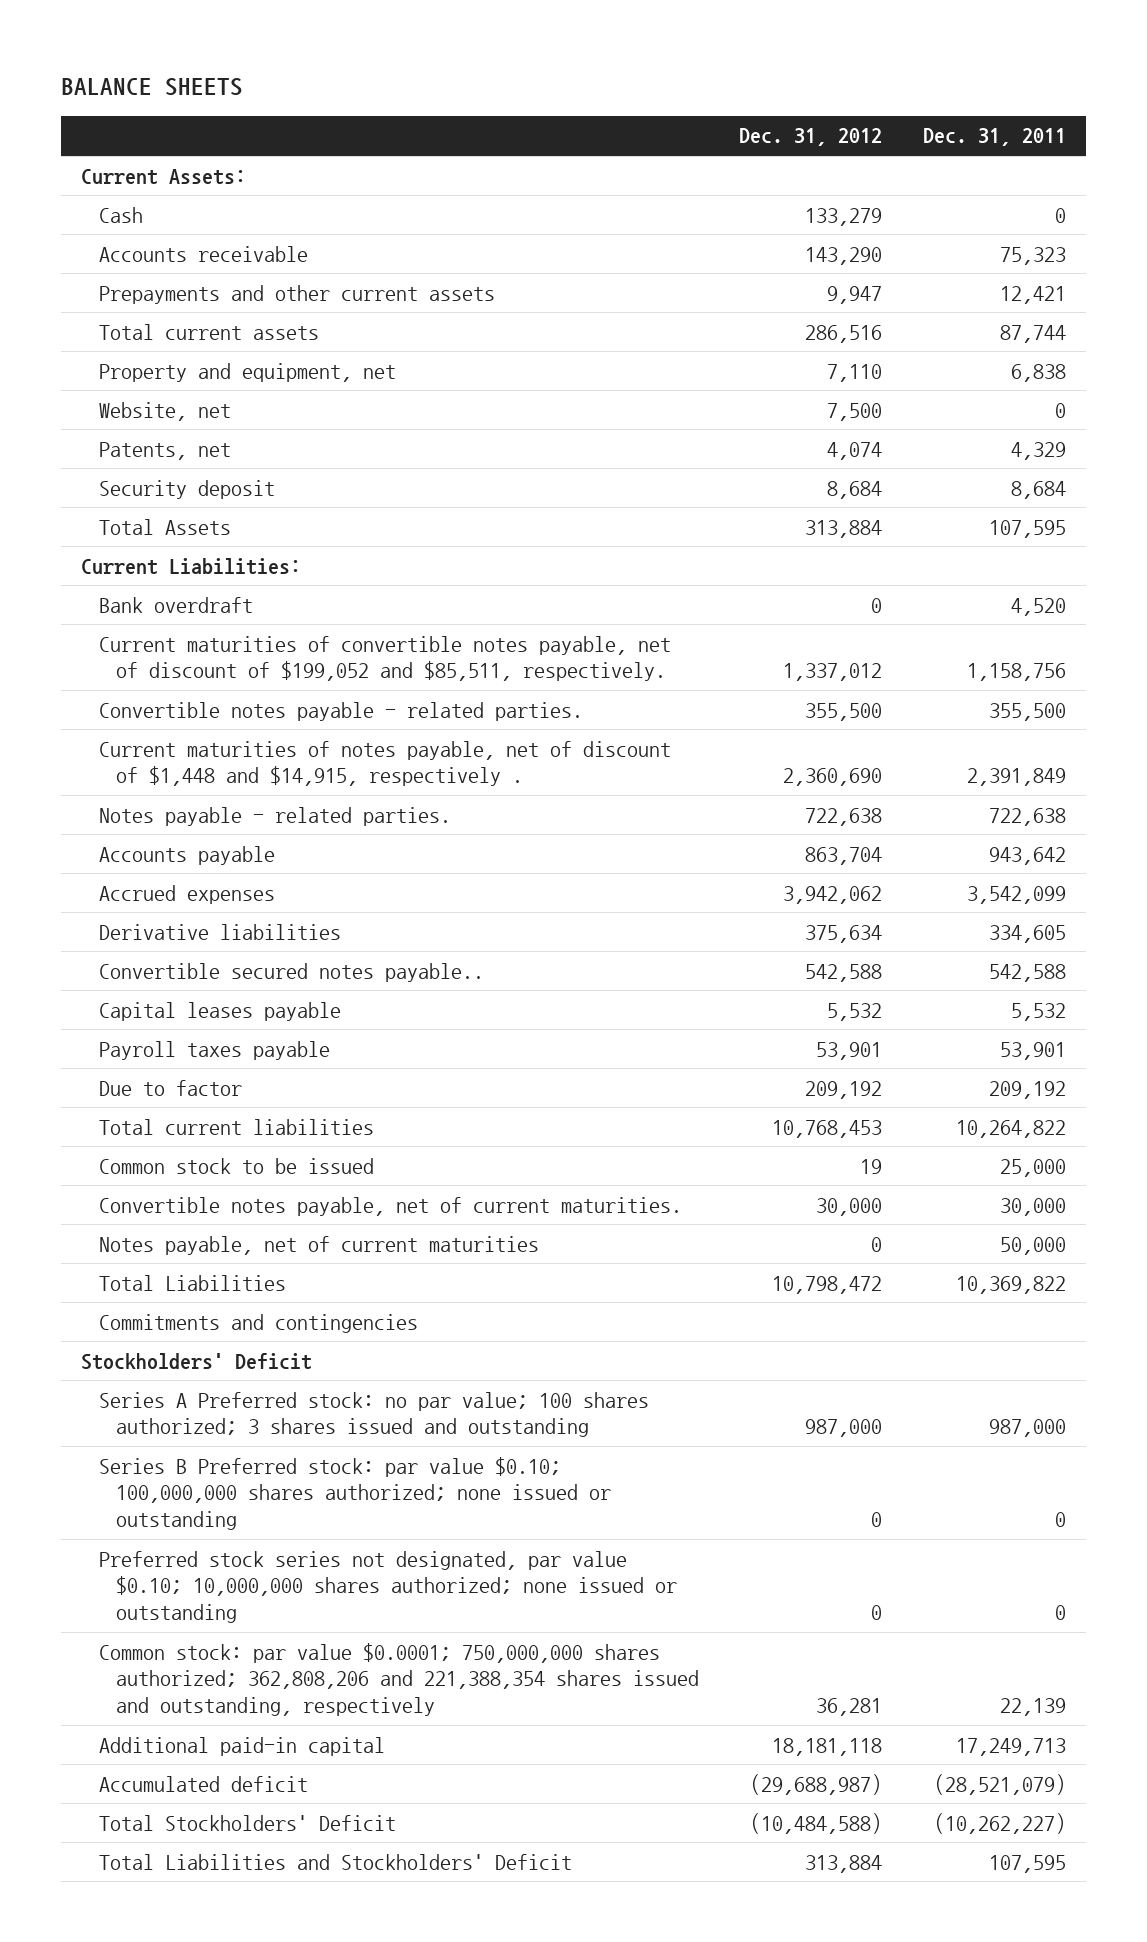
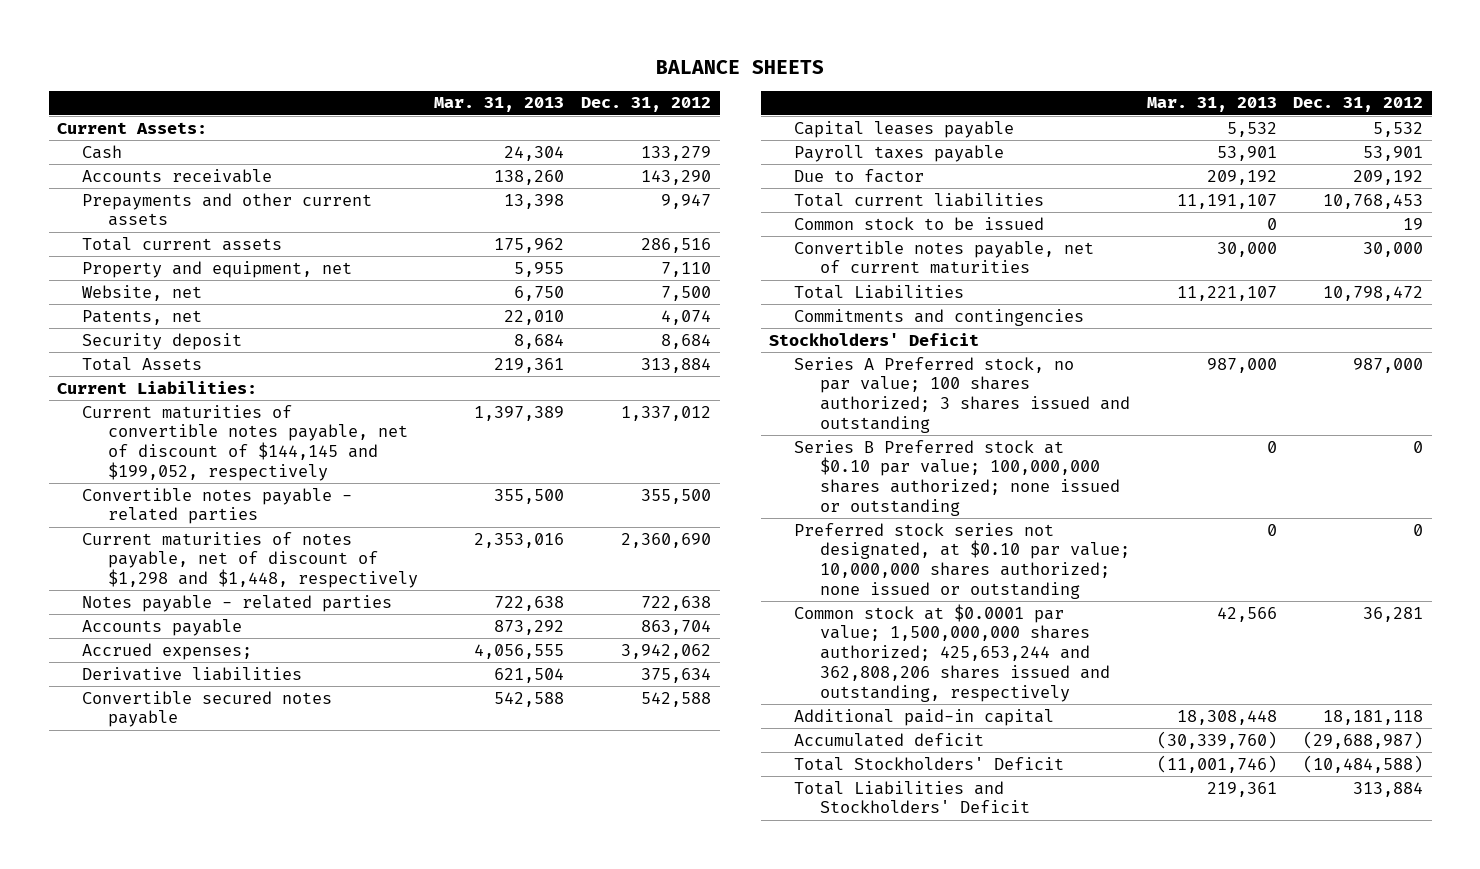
[922,128,1066,147] Dec. 31, 2011 -> none
none -> [434,97,565,113] Mar. 31, 2013
[98,596,253,613] Bank overdraft -> none
[98,635,671,682] Current maturities of convertible notes payable, net of discount of $199,052 and $85,511, respectively. -> [82,404,408,481] Current maturities of convertible notes payable, net of discount of $144,145 and $199,052, respectively
[98,701,583,721] Convertible notes payable - related parties. -> [82,487,353,525] Convertible notes payable - related parties
[98,740,671,787] Current maturities of notes payable, net of discount of $1,448 and $14,915, respectively . -> [82,531,418,589] Current maturities of notes payable, net of discount of $1,298 and $1,448, respectively
[98,806,451,826] Notes payable - related parties. -> [82,594,393,612] Notes payable - related parties
[98,884,275,904] Accrued expenses -> [82,642,253,660] Accrued expenses;
[98,962,484,982] Convertible secured notes payable.. -> [82,690,333,728] Convertible secured notes payable
[98,1235,539,1255] Notes payable, net of current maturities -> none
[98,1196,682,1216] Convertible notes payable, net of current maturities. -> [794,240,1095,275] Convertible notes payable, net of current maturities
[98,1391,649,1438] Series A Preferred stock: no par value; 100 shares authorized; 3 shares issued and outstanding -> [794,356,1130,433] Series A Preferred stock, no par value; 100 shares authorized; 3 shares issued and outstanding
[98,1456,611,1531] Series B Preferred stock: par value $0.10; 100,000,000 shares authorized; none issued or outstanding -> [794,439,1120,516] Series B Preferred stock at $0.10 par value; 100,000,000 shares authorized; none issued or outstanding
[98,1550,677,1624] Preferred stock series not designated, par value $0.10; 10,000,000 shares authorized; none issued or outstanding -> [794,522,1130,599] Preferred stock series not designated, at $0.10 par value; 10,000,000 shares authorized; none issued or outstanding
[98,1642,699,1717] Common stock: par value $0.0001; 750,000,000 shares authorized; 362,808,206 and 221,388,354 shares issued and outstanding, respectively -> [794,603,1110,702] Common stock at $0.0001 par value; 1,500,000,000 shares authorized; 425,653,244 and 362,808,206 shares issued and outstanding, respectively

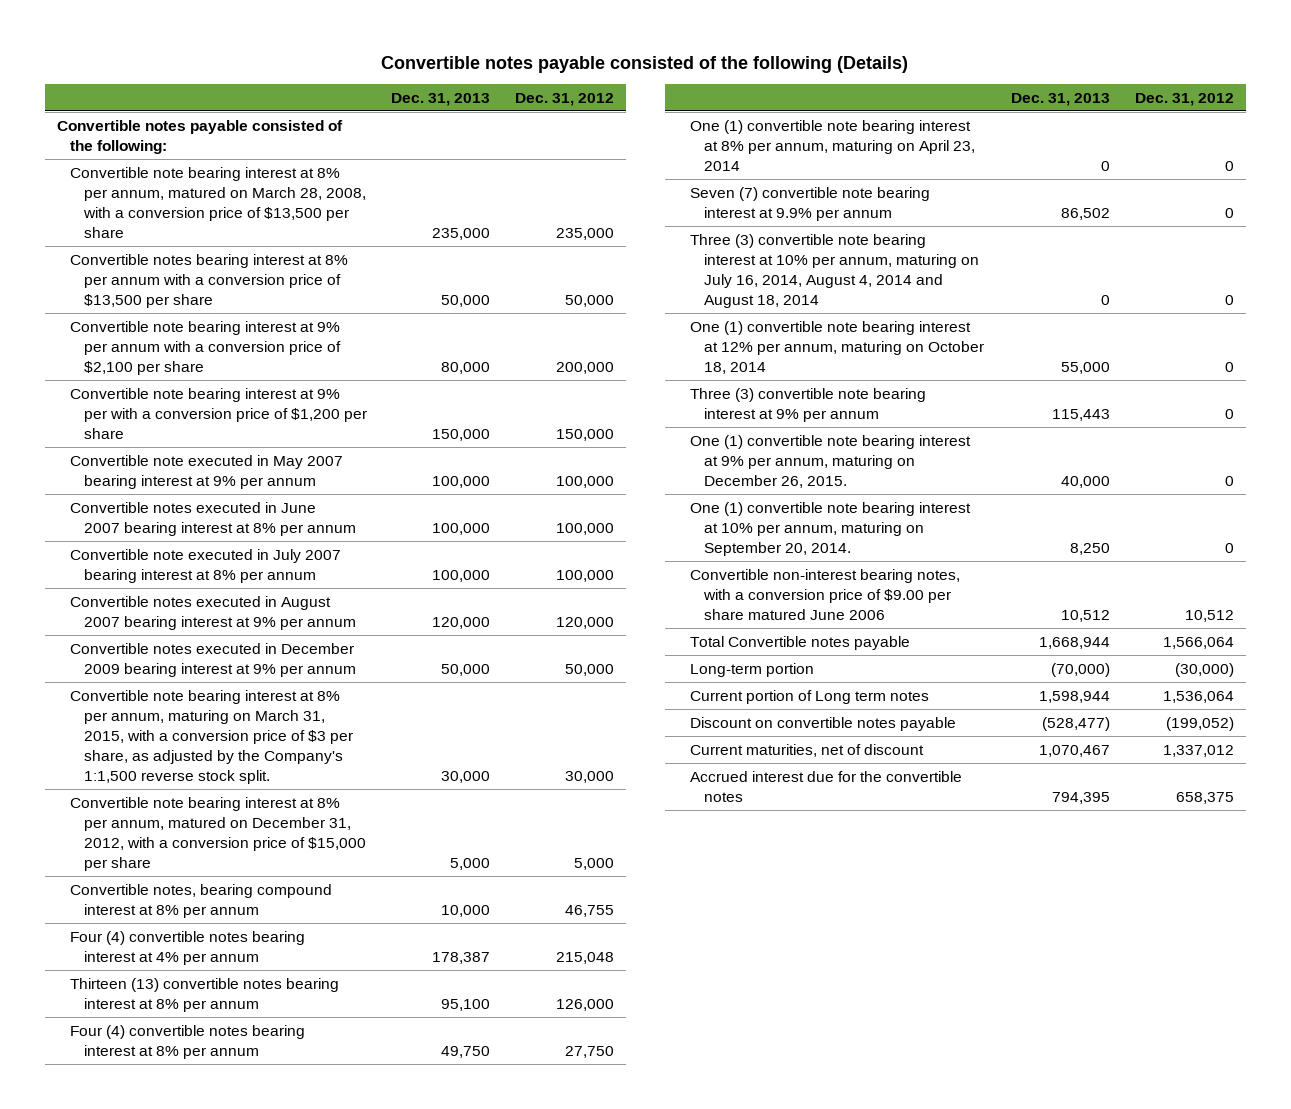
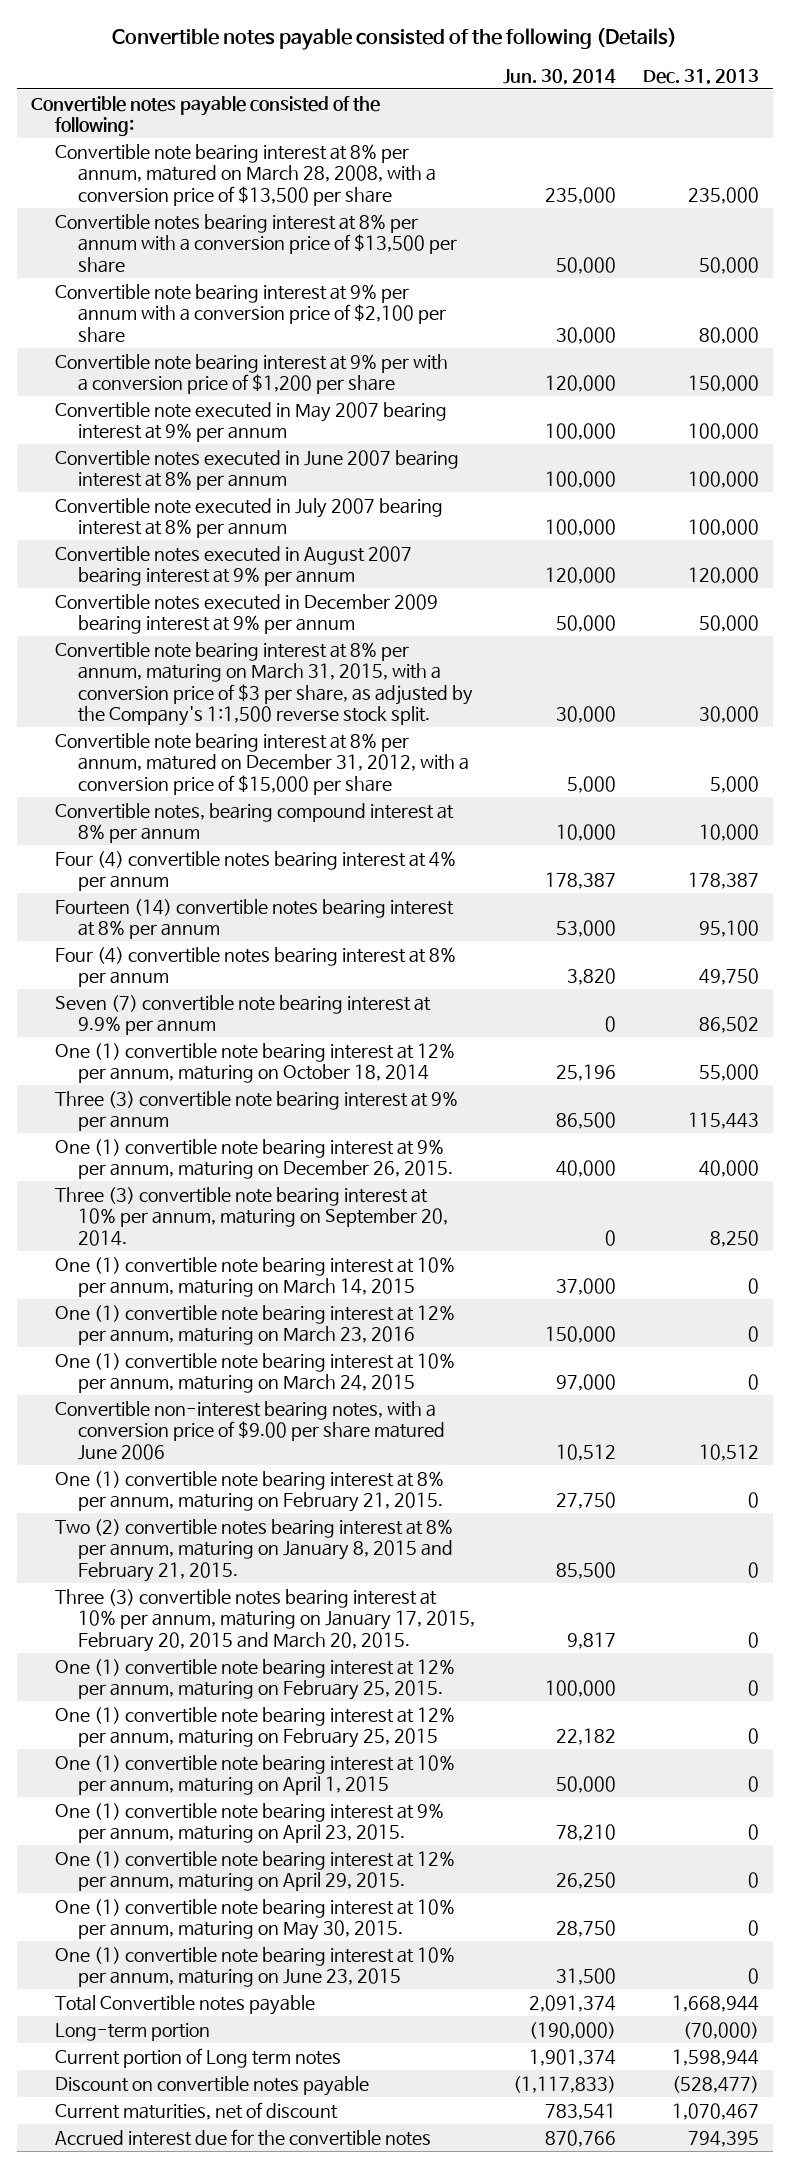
[514,93,614,107] Dec. 31, 2012 -> none
none -> [502,68,616,85] Jun. 30, 2014
[70,977,340,1012] Thirteen (13) convertible notes bearing interest at 8% per annum -> [54,898,454,940] Fourteen (14) convertible notes bearing interest at 8% per annum
[690,119,975,171] One (1) convertible note bearing interest at 8% per annum, maturing on April 23, 2014 -> none
[690,233,979,308] Three (3) convertible note bearing interest at 10% per annum, maturing on July 16, 2014, August 4, 2014 and August 18, 2014 -> none
[690,501,972,556] One (1) convertible note bearing interest at 10% per annum, maturing on September 20, 2014. -> [54,1186,448,1246] Three (3) convertible note bearing interest at 10% per annum, maturing on September 20, 2014.
none -> [54,1256,455,1298] One (1) convertible note bearing interest at 10% per annum, maturing on March 14, 2015
none -> [54,1304,455,1346] One (1) convertible note bearing interest at 12% per annum, maturing on March 23, 2016
none -> [54,1352,455,1394] One (1) convertible note bearing interest at 10% per annum, maturing on March 24, 2015
none -> [54,1470,444,1513] One (1) convertible note bearing interest at 8% per annum, maturing on February 21, 2015.
none -> [54,1518,453,1582] Two (2) convertible notes bearing interest at 8% per annum, maturing on January 8, 2015 and February 21, 2015.
none -> [54,1588,475,1652] Three (3) convertible notes bearing interest at 10% per annum, maturing on January 17, 2015, February 20, 2015 and March 20, 2015.
none -> [54,1658,455,1701] One (1) convertible note bearing interest at 12% per annum, maturing on February 25, 2015.
none -> [54,1706,455,1749] One (1) convertible note bearing interest at 12% per annum, maturing on February 25, 2015
none -> [54,1754,455,1796] One (1) convertible note bearing interest at 10% per annum, maturing on April 1, 2015
none -> [54,1802,444,1844] One (1) convertible note bearing interest at 9% per annum, maturing on April 23, 2015.
none -> [54,1850,455,1892] One (1) convertible note bearing interest at 12% per annum, maturing on April 29, 2015.
none -> [54,1898,455,1941] One (1) convertible note bearing interest at 10% per annum, maturing on May 30, 2015.
none -> [54,1946,455,1988] One (1) convertible note bearing interest at 10% per annum, maturing on June 23, 2015

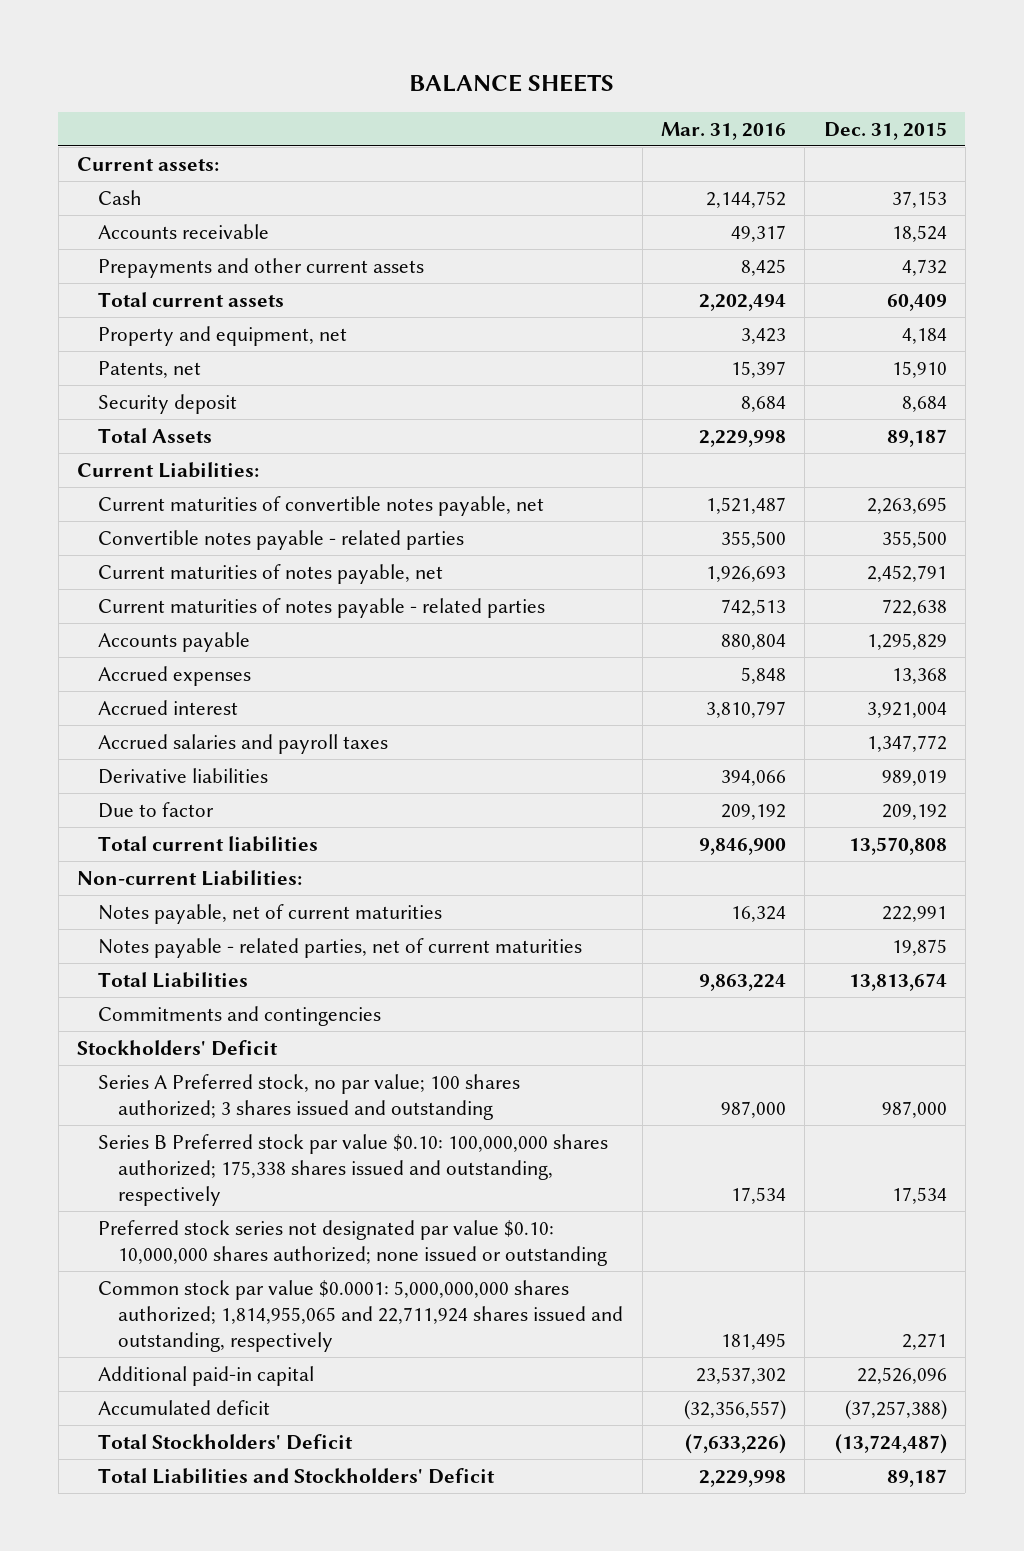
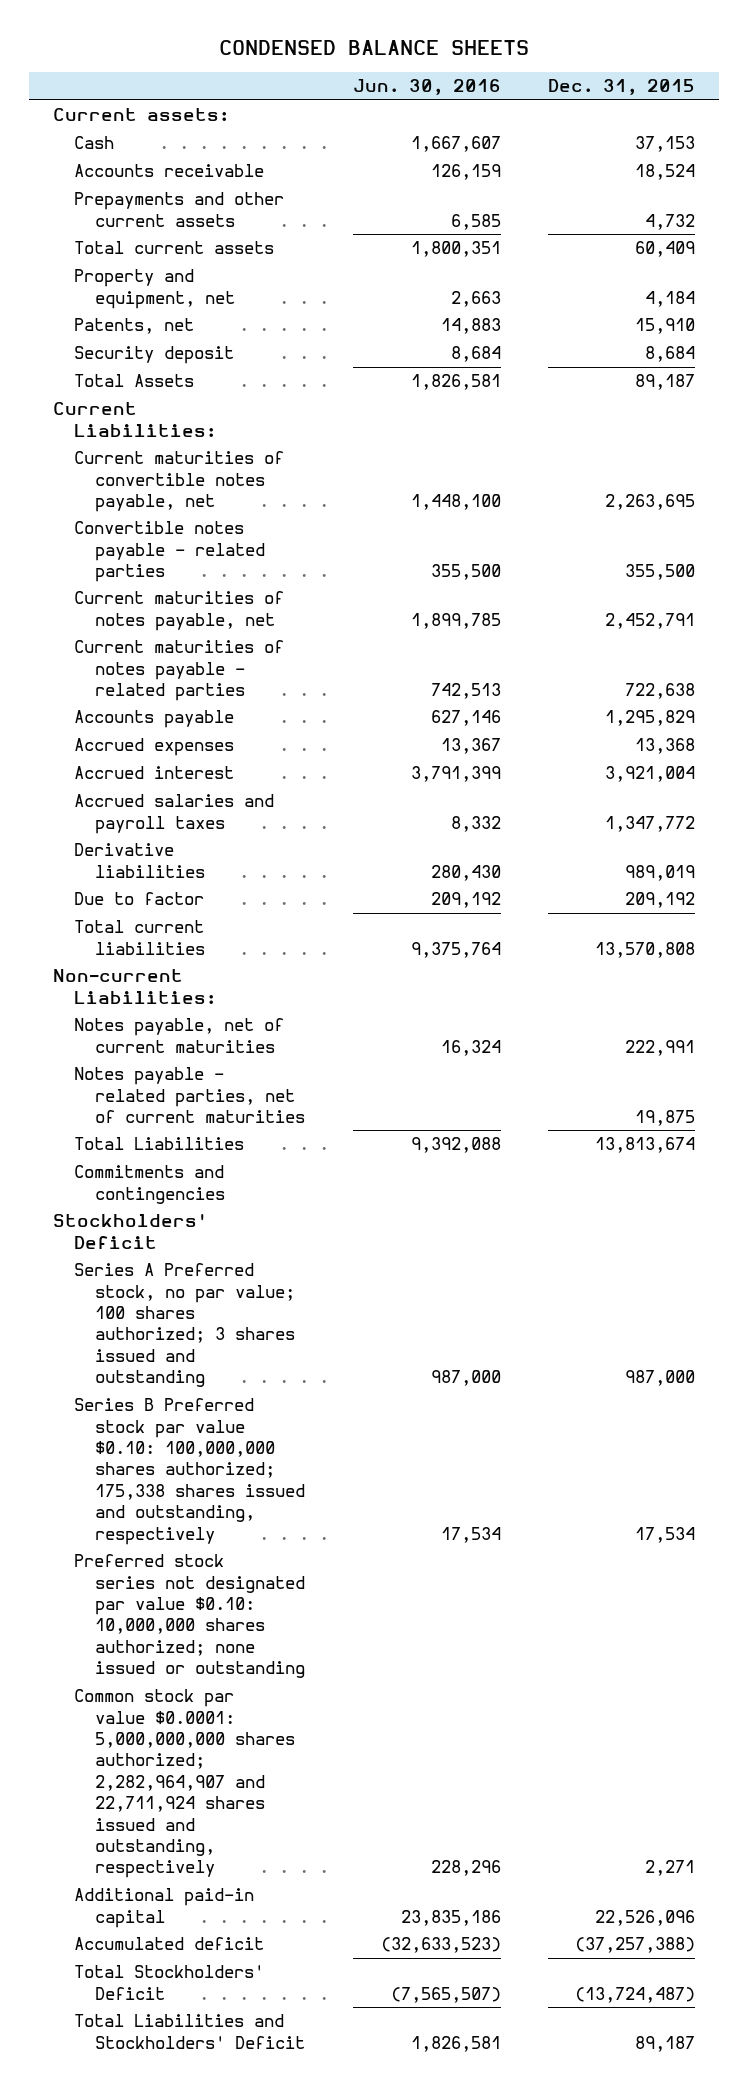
[408,73,614,92] BALANCE SHEETS -> [218,40,529,56] CONDENSED BALANCE SHEETS
[660,121,786,140] Mar. 31, 2016 -> none
none -> [352,79,501,96] Jun. 30, 2016
[97,1279,624,1352] Common stock par value $0.0001: 5,000,000,000 shares authorized; 1,814,955,065 and 22,711,924 shares issued and outstanding, respectively -> [73,1689,296,1879] Common stock par value $0.0001: 5,000,000,000 shares authorized; 2,282,964,907 and 22,711,924 shares issued and outstanding, respectively

